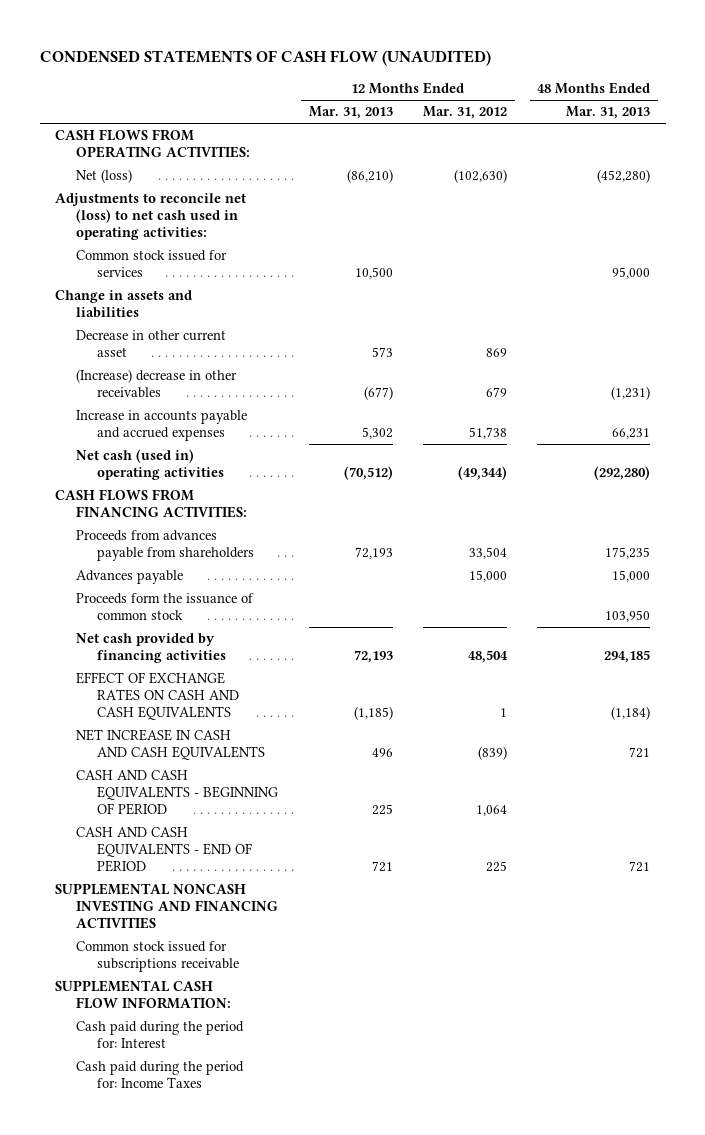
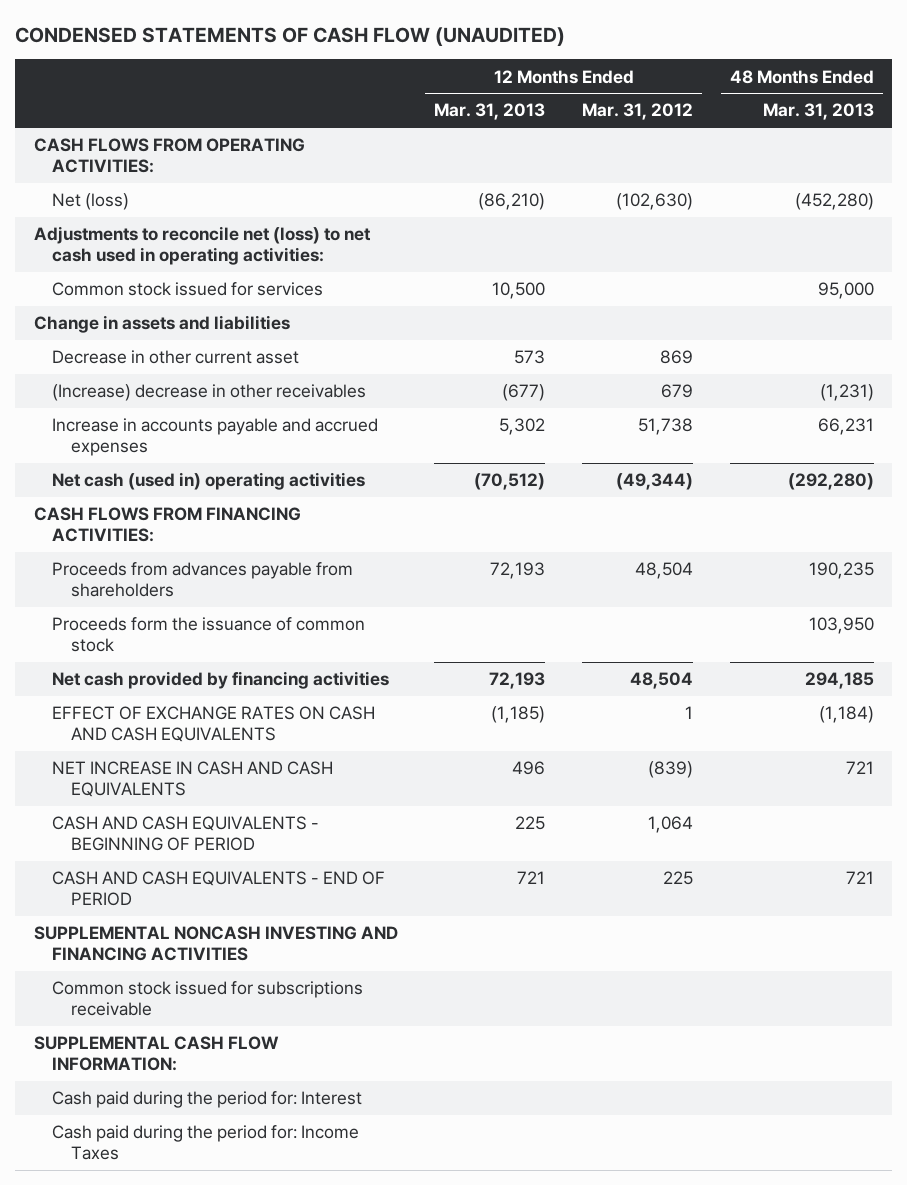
[76,570,184,585] Advances payable -> none
[469,547,508,560] 33,504 -> [635,562,694,580] 48,504
[605,547,651,560] 175,235 -> [808,562,874,580] 190,235

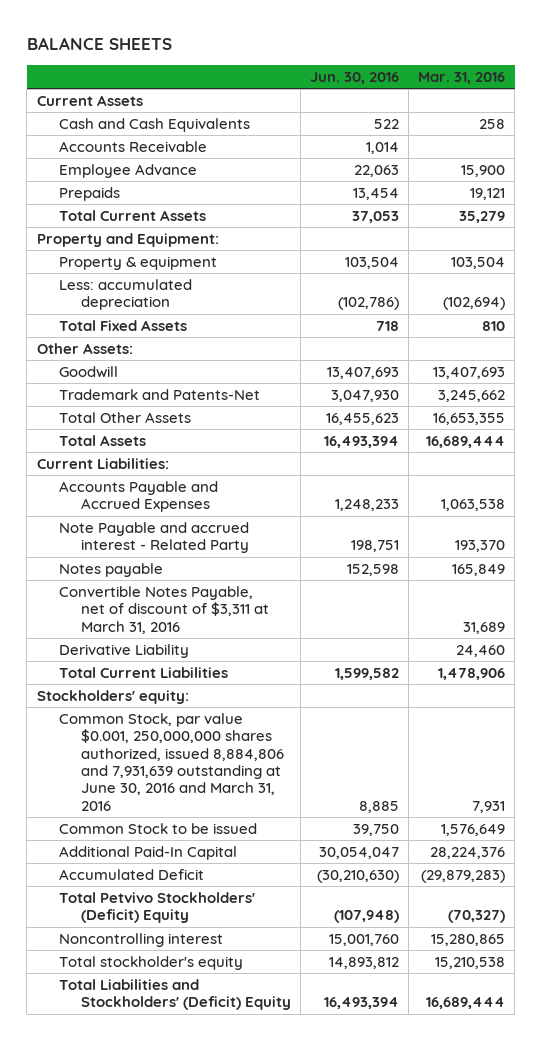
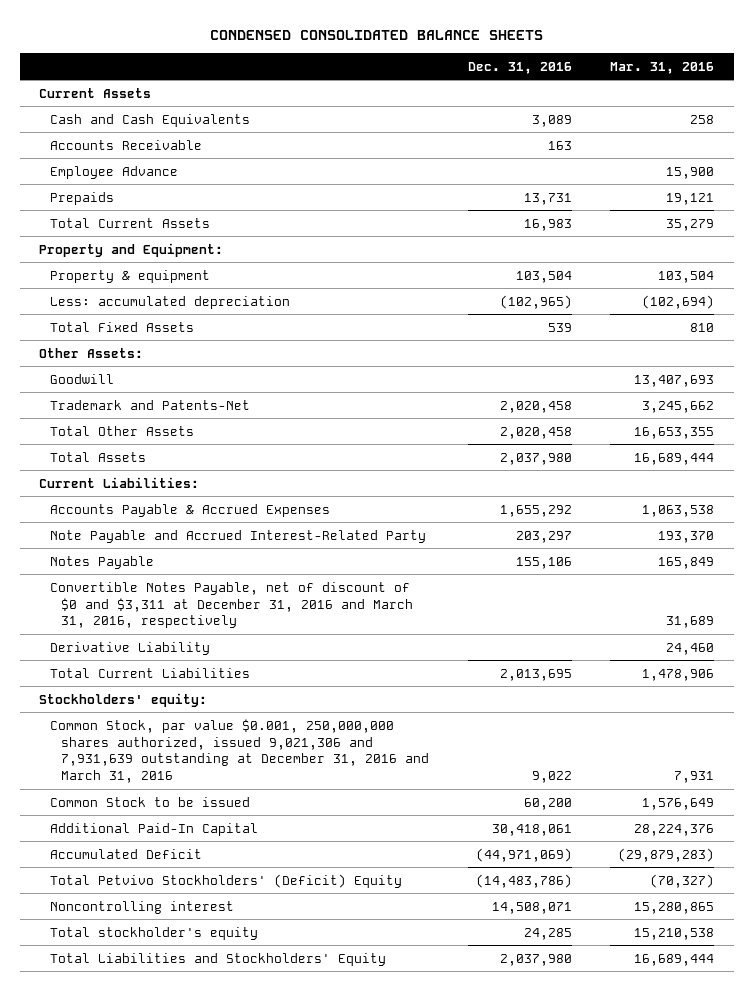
[26,37,172,51] BALANCE SHEETS -> [209,30,543,41] CONDENSED CONSOLIDATED BALANCE SHEETS
[310,71,400,84] Jun. 30, 2016 -> none
none -> [467,61,572,74] Dec. 31, 2016
[58,480,218,513] Accounts Payable and Accrued Expenses -> [50,503,331,517] Accounts Payable & Accrued Expenses
[58,521,250,554] Note Payable and accrued interest - Related Party -> [50,529,427,543] Note Payable and Accrued Interest-Related Party
[58,562,163,577] Notes payable -> [50,555,155,569] Notes Payable
[58,585,270,634] Convertible Notes Payable, net of discount of $3,311 at March 31, 2016 -> [50,581,414,629] Convertible Notes Payable, net of discount of $0 and $3,311 at December 31, 2016 and March 31, 2016, respectively
[58,712,285,811] Common Stock, par value $0.001, 250,000,000 shares authorized, issued 8,884,806 and 7,931,639 outstanding at June 30, 2016 and March 31, 2016 -> [50,718,430,784] Common Stock, par value $0.001, 250,000,000 shares authorized, issued 9,021,306 and 7,931,639 outstanding at December 31, 2016 and March 31, 2016
[58,978,292,1011] Total Liabilities and Stockholders' (Deficit) Equity -> [50,952,387,966] Total Liabilities and Stockholders' Equity

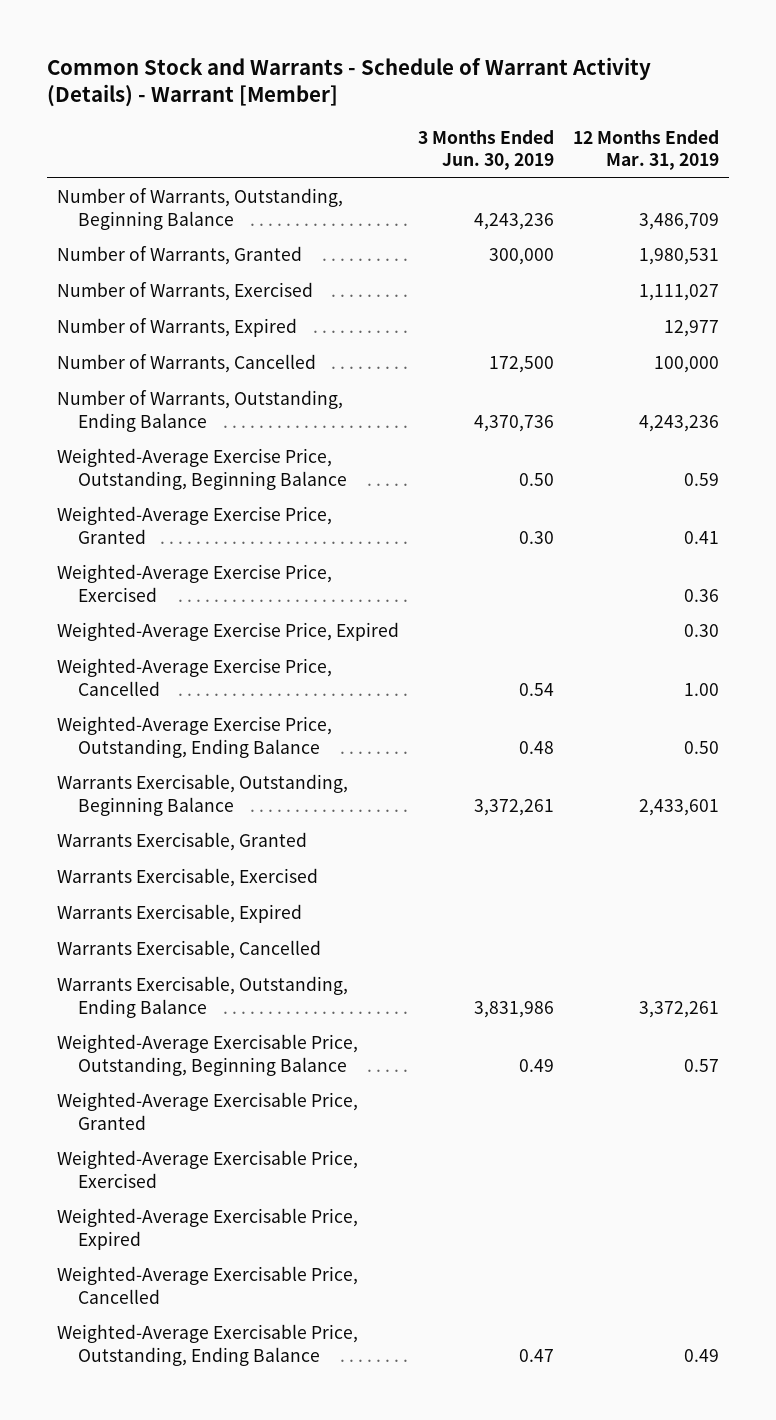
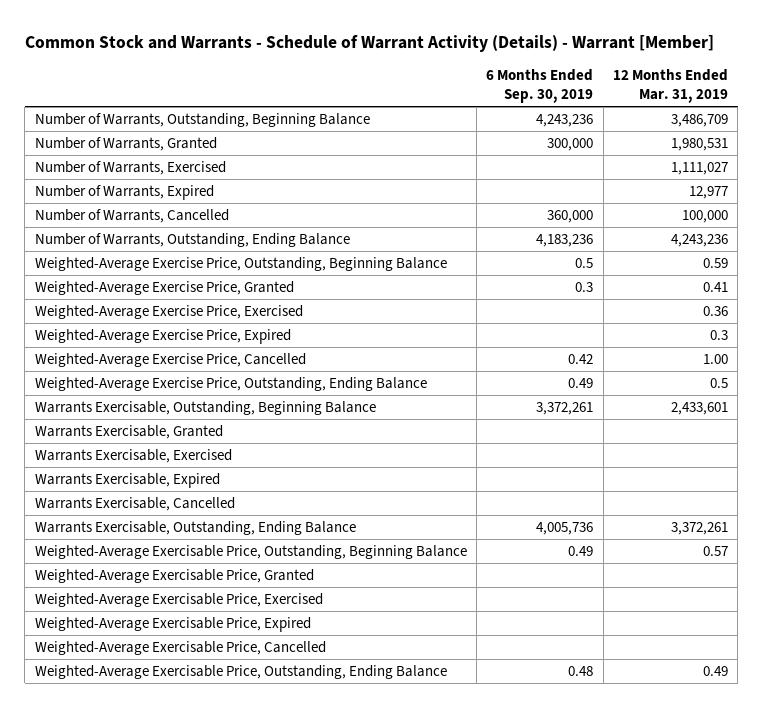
[417,130,554,171] 3 Months Ended Jun. 30, 2019 -> none
none -> [486,69,594,104] 6 Months Ended Sep. 30, 2019
[684,624,720,638] 0.30 -> [710,330,729,341] 0.3
[684,740,720,754] 0.50 -> [710,378,729,389] 0.5

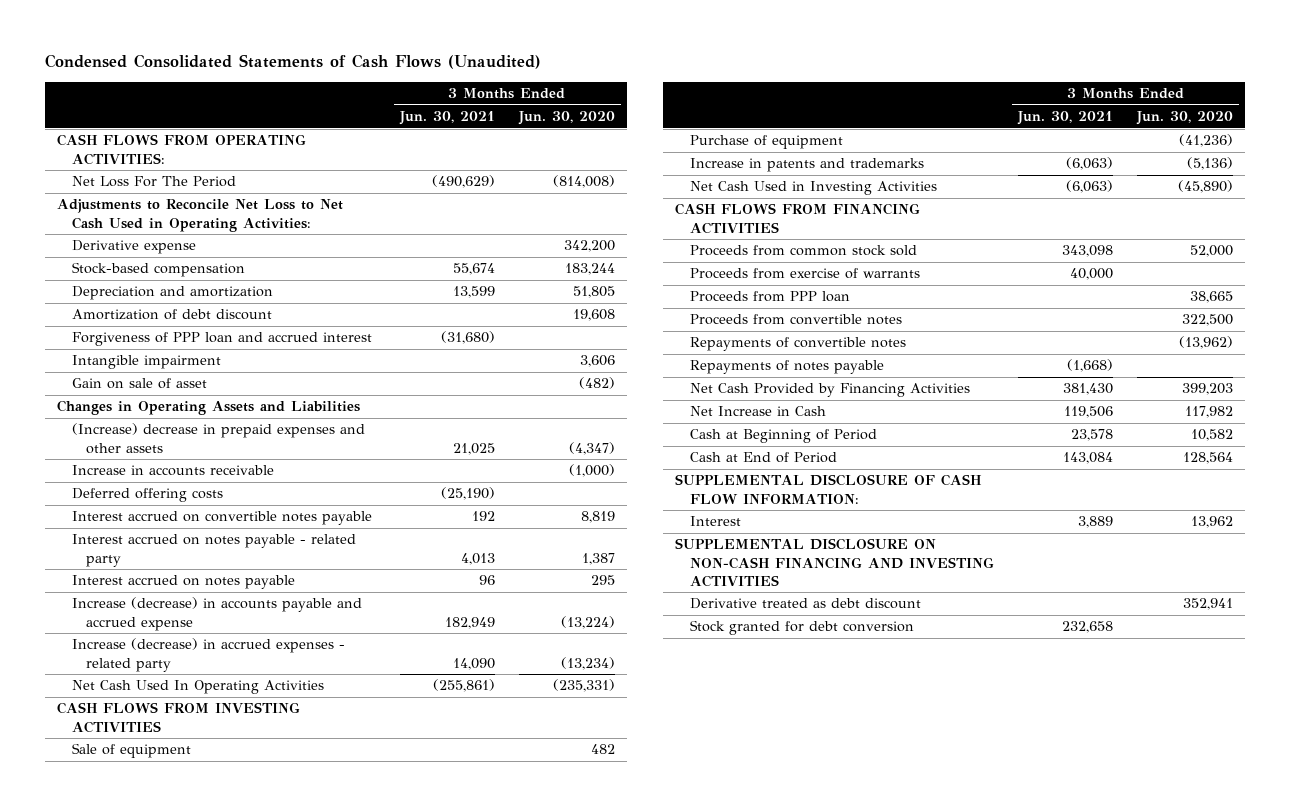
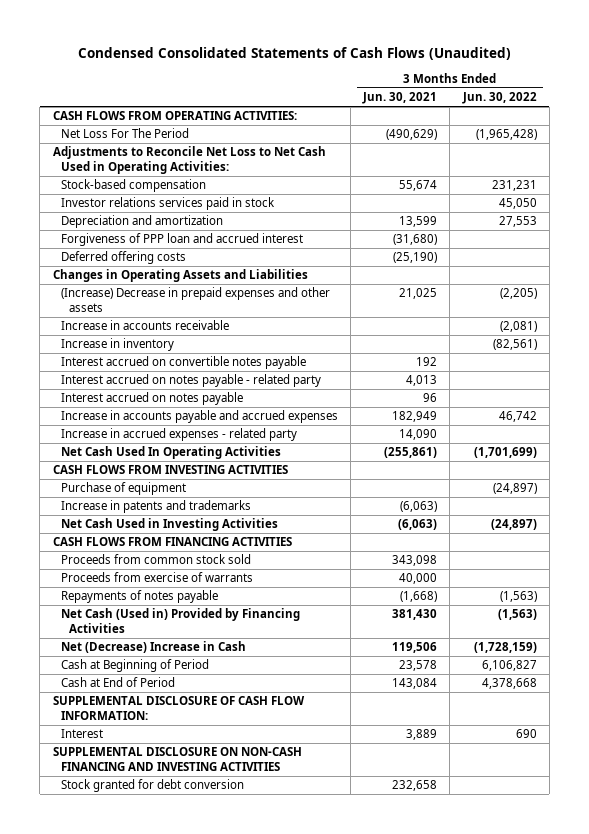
[517,111,615,126] Jun. 30, 2020 -> none
none -> [461,92,537,105] Jun. 30, 2022
[71,240,196,255] Derivative expense -> none
none -> [60,197,275,211] Investor relations services paid in stock
[71,309,272,321] Amortization of debt discount -> none
[71,355,221,370] Intangible impairment -> none
[71,378,207,390] Gain on sale of asset -> none
[71,488,223,503] Deferred offering costs -> [60,251,186,265] Deferred offering costs
[71,423,365,454] (Increase) decrease in prepaid expenses and other assets -> [60,287,330,312] (Increase) Decrease in prepaid expenses and other assets
none -> [60,338,174,352] Increase in inventory
[71,597,362,631] Increase (decrease) in accounts payable and accrued expense -> [60,410,338,424] Increase in accounts payable and accrued expenses
[71,638,345,672] Increase (decrease) in accrued expenses - related party -> [60,428,297,442] Increase in accrued expenses - related party
[71,743,191,759] Sale of equipment -> none
[689,291,850,303] Proceeds from PPP loan -> none
[689,314,902,326] Proceeds from convertible notes -> none
[689,337,906,352] Repayments of convertible notes -> none
[689,383,970,398] Net Cash Provided by Financing Activities -> [60,608,300,633] Net Cash (Used in) Provided by Financing Activities
[689,406,826,417] Net Increase in Cash -> [60,641,246,654] Net (Decrease) Increase in Cash
[689,598,921,610] Derivative treated as debt discount -> none

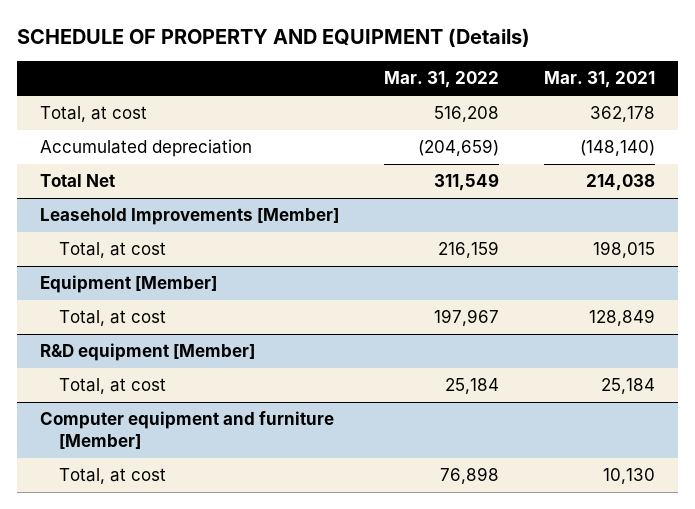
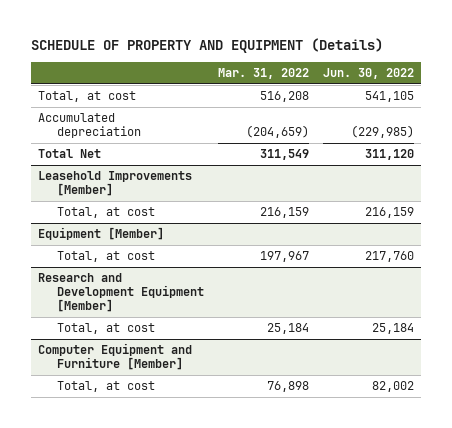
[544,71,656,89] Mar. 31, 2021 -> none
none -> [322,68,414,80] Jun. 30, 2022
[39,343,255,362] R&D equipment [Member] -> [38,273,204,313] Research and Development Equipment [Member]
[39,411,334,450] Computer equipment and furniture [Member] -> [38,343,193,371] Computer Equipment and Furniture [Member]

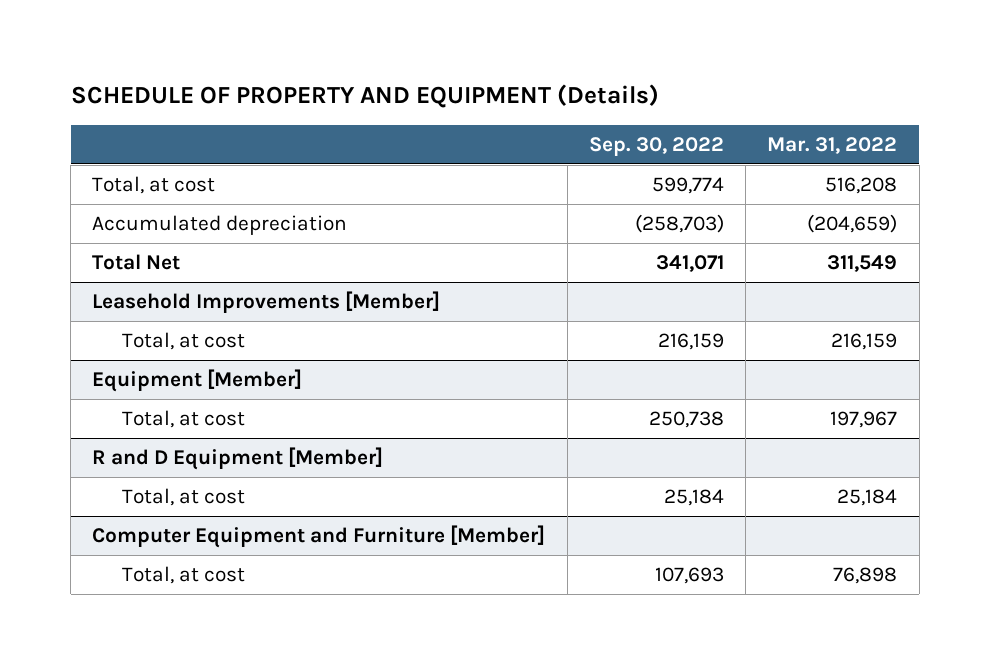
[322,68,414,80] Jun. 30, 2022 -> none
none -> [588,136,724,156] Sep. 30, 2022
[38,273,204,313] Research and Development Equipment [Member] -> [92,447,384,471] R and D Equipment [Member]

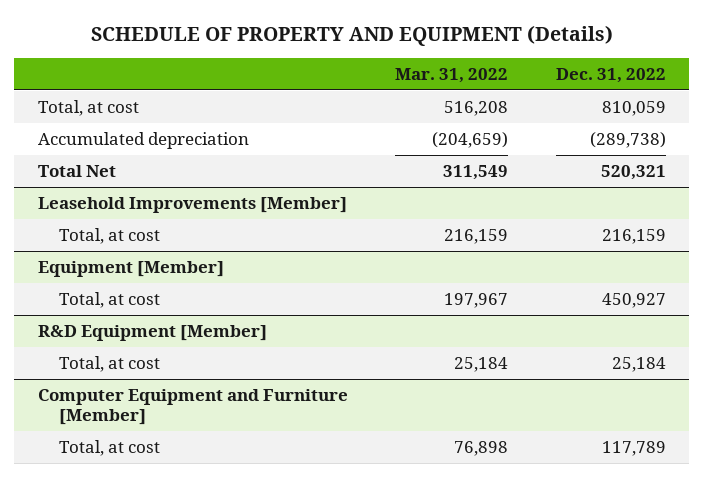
[588,136,724,156] Sep. 30, 2022 -> none
none -> [555,67,666,83] Dec. 31, 2022
[92,447,384,471] R and D Equipment [Member] -> [38,324,268,341] R&D Equipment [Member]

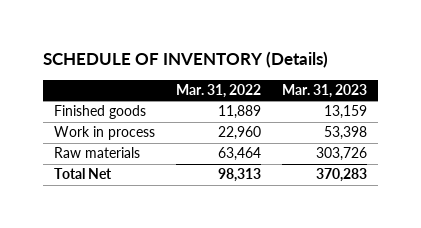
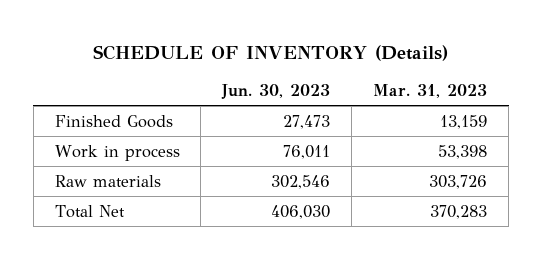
[176,84,262,99] Mar. 31, 2022 -> none
none -> [221,83,331,99] Jun. 30, 2023
[53,105,146,120] Finished goods -> [54,114,173,128] Finished Goods

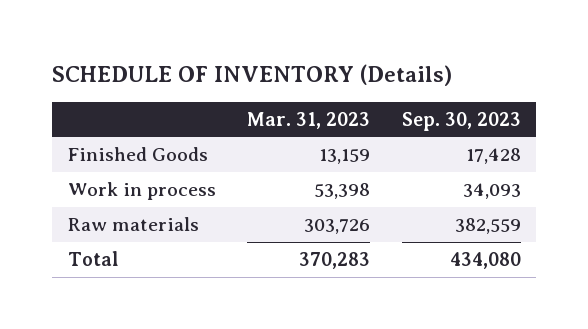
[221,83,331,99] Jun. 30, 2023 -> none
none -> [401,111,521,131] Sep. 30, 2023
[54,204,125,218] Total Net -> [67,251,119,267] Total

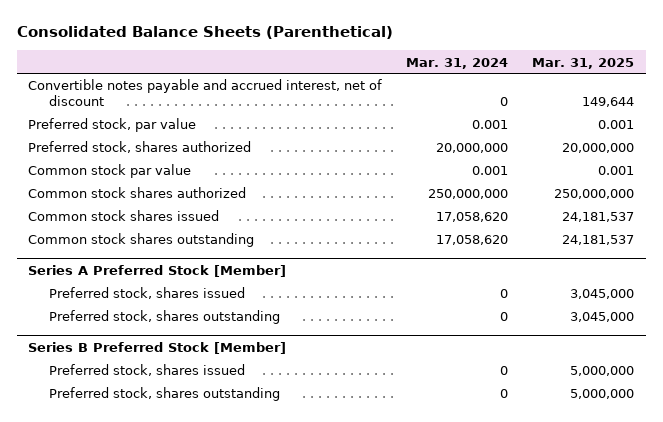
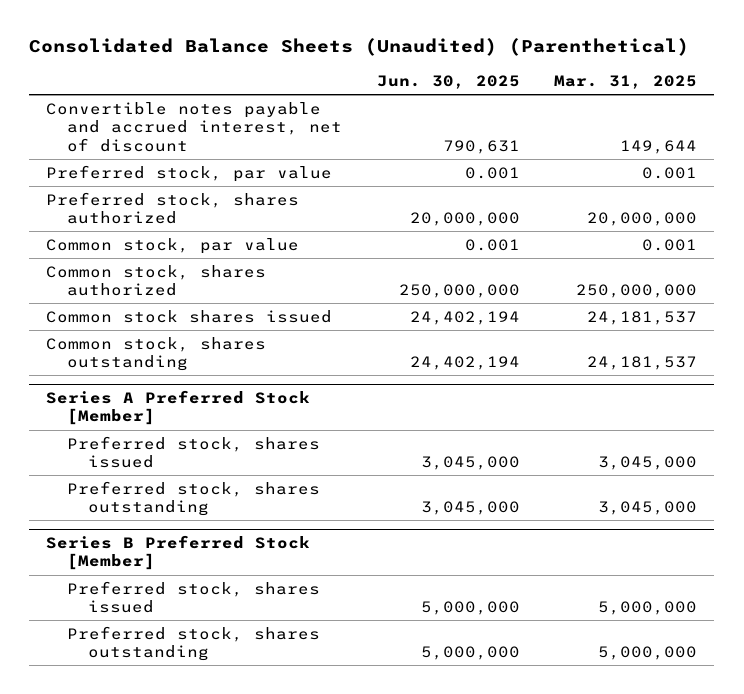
[16,26,393,40] Consolidated Balance Sheets (Parenthetical) -> [29,38,690,57] Consolidated Balance Sheets (Unaudited) (Parenthetical)
[406,57,509,69] Mar. 31, 2024 -> none
none -> [376,75,520,90] Jun. 30, 2025
[28,164,192,179] Common stock par value -> [46,237,300,254] Common stock, par value
[28,187,247,199] Common stock shares authorized -> [46,264,267,297] Common stock, shares authorized
[28,233,255,248] Common stock shares outstanding -> [46,336,267,372] Common stock, shares outstanding

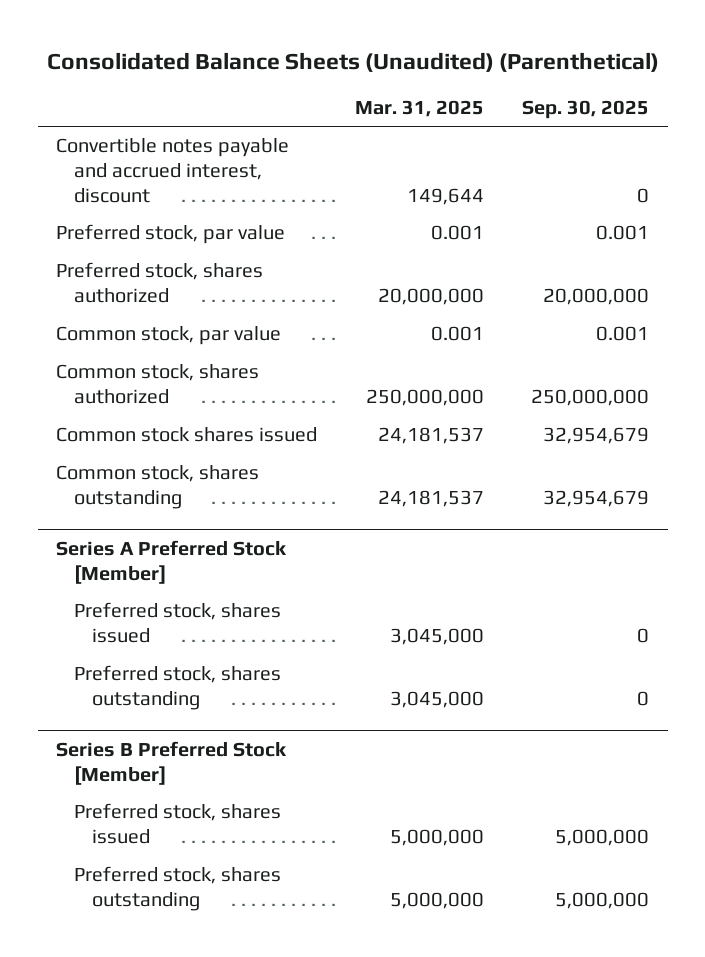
[376,75,520,90] Jun. 30, 2025 -> none
none -> [521,100,649,120] Sep. 30, 2025
[46,101,343,152] Convertible notes payable and accrued interest, net of discount -> [56,138,290,204] Convertible notes payable and accrued interest, discount

